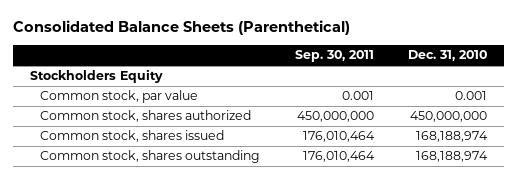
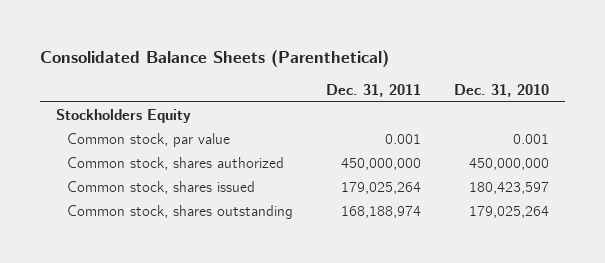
[294,50,374,63] Sep. 30, 2011 -> none
none -> [326,83,422,97] Dec. 31, 2011
[415,131,488,143] 168,188,974 -> [468,182,549,195] 180,423,597
[415,151,488,163] 168,188,974 -> [468,206,549,219] 179,025,264

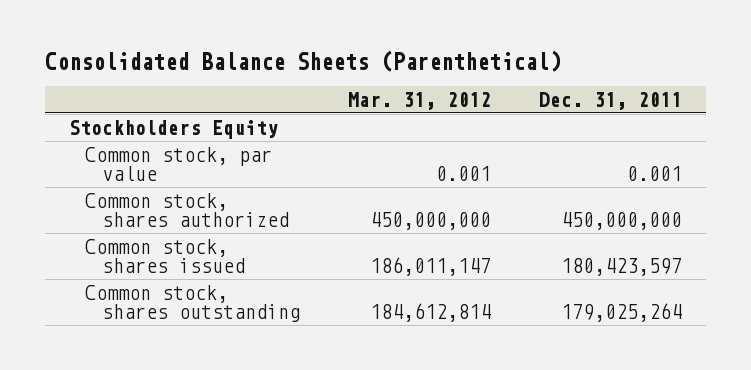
[453,83,549,97] Dec. 31, 2010 -> none
none -> [347,91,491,110] Mar. 31, 2012
[341,182,422,195] 179,025,264 -> [560,258,682,277] 180,423,597
[341,206,422,219] 168,188,974 -> [560,303,682,323] 179,025,264

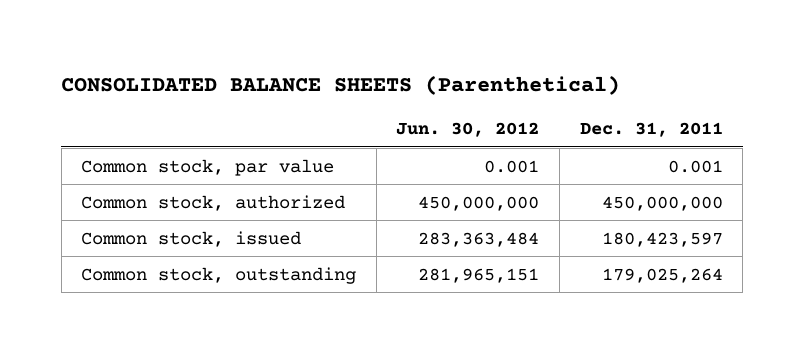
[44,49,561,72] Consolidated Balance Sheets (Parenthetical) -> [61,75,621,96] CONSOLIDATED BALANCE SHEETS (Parenthetical)
[347,91,491,110] Mar. 31, 2012 -> none
none -> [396,122,540,138] Jun. 30, 2012
[68,119,278,139] Stockholders Equity -> none
[85,192,289,228] Common stock, shares authorized -> [81,194,346,211] Common stock, authorized
[85,238,245,274] Common stock, shares issued -> [81,230,302,247] Common stock, issued
[85,284,300,323] Common stock, shares outstanding -> [81,266,357,284] Common stock, outstanding

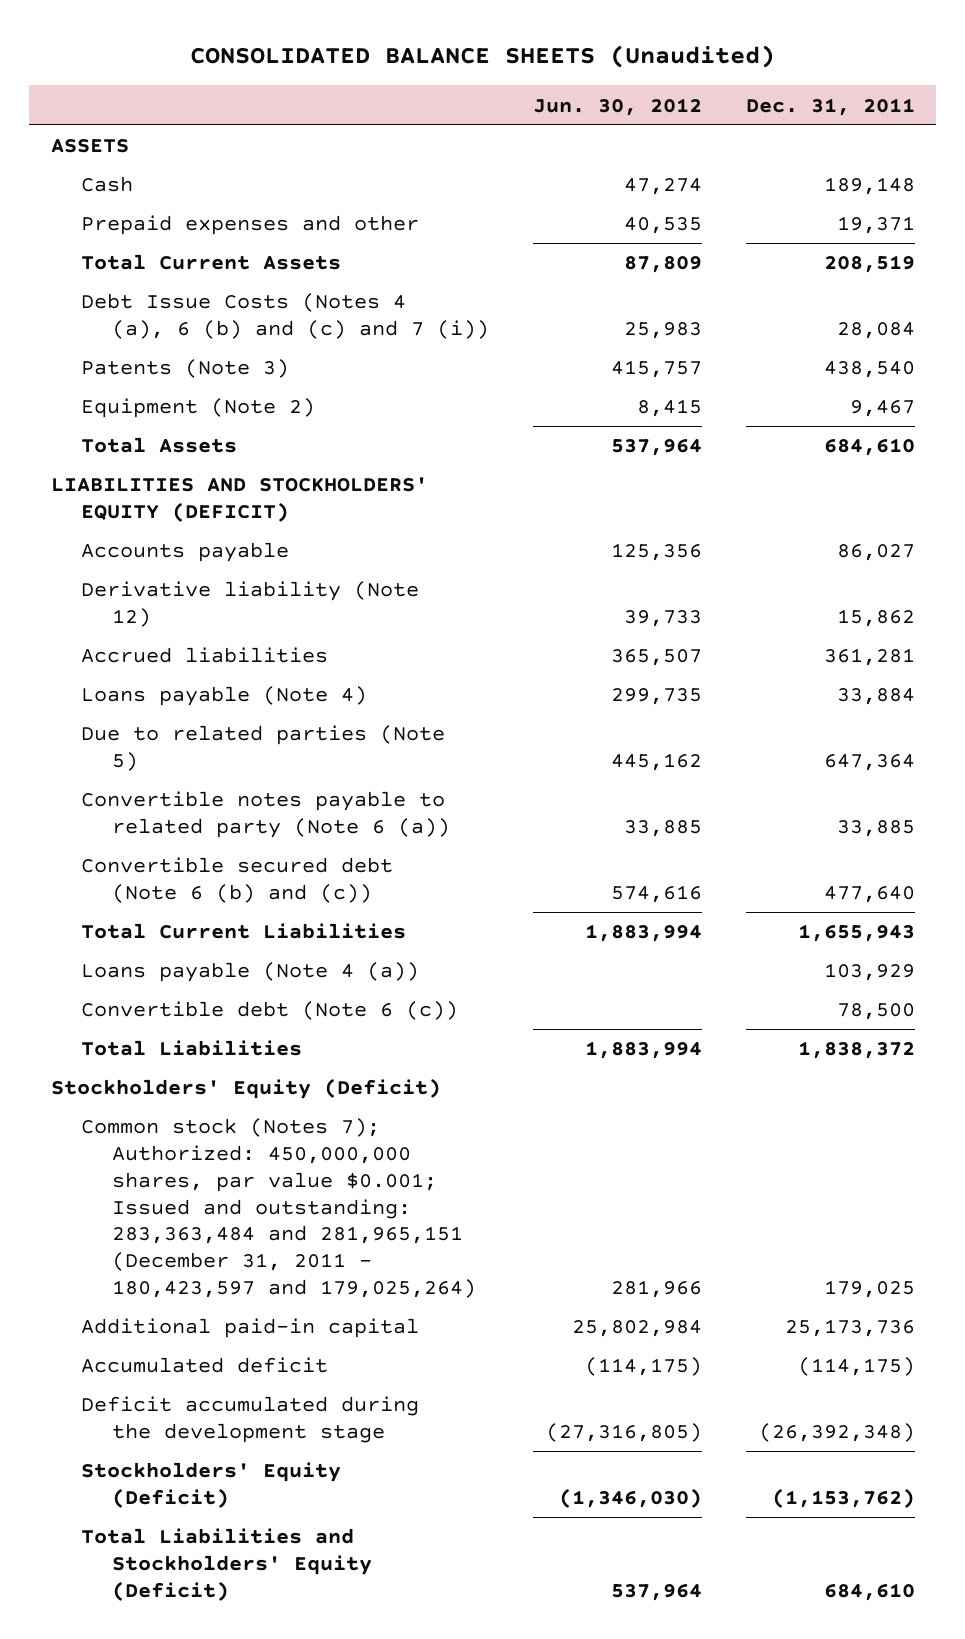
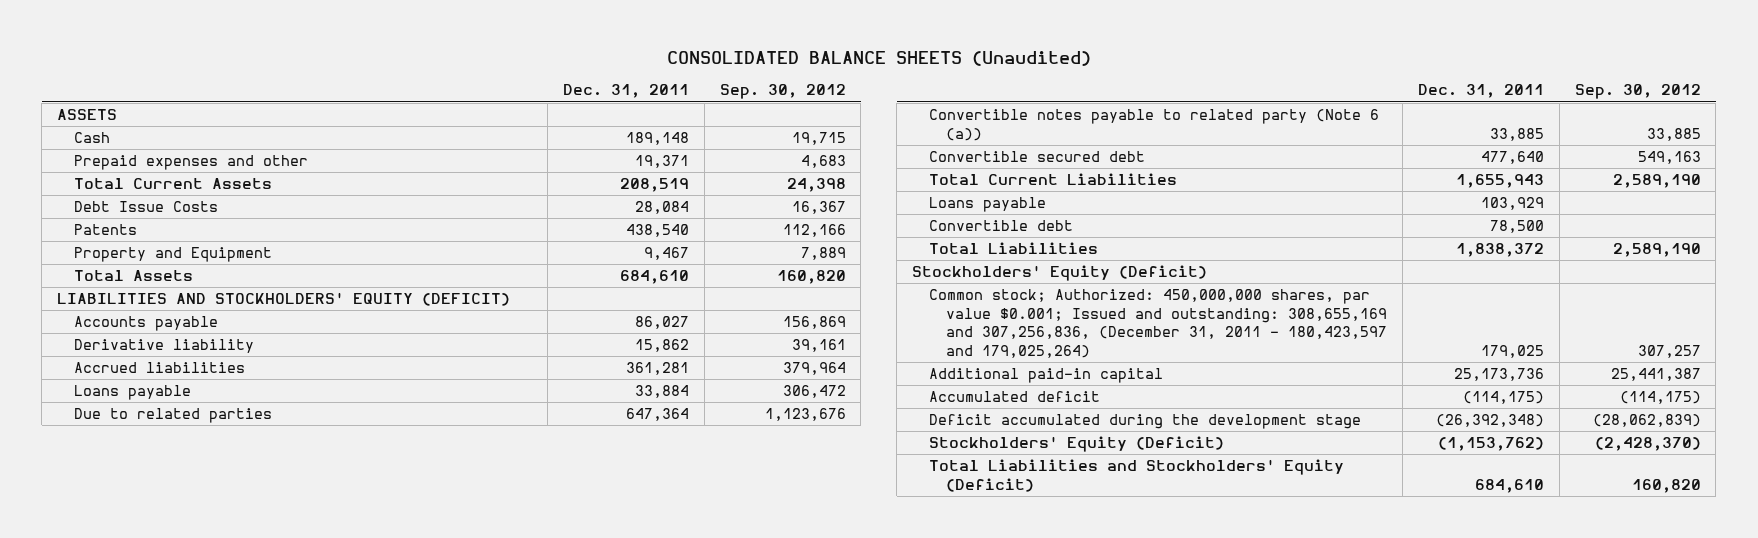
[532,97,702,116] Jun. 30, 2012 -> none
none -> [719,84,846,100] Sep. 30, 2012
[81,293,490,340] Debt Issue Costs (Notes 4 (a), 6 (b) and (c) and 7 (i)) -> [74,201,219,213] Debt Issue Costs
[81,359,290,379] Patents (Note 3) -> [74,224,138,236] Patents
[81,398,316,419] Equipment (Note 2) -> [74,247,273,263] Property and Equipment
[81,581,420,628] Derivative liability (Note 12) -> [74,339,255,354] Derivative liability
[81,686,368,707] Loans payable (Note 4) -> [74,385,192,401] Loans payable
[81,725,446,772] Due to related parties (Note 5) -> [74,408,273,424] Due to related parties
[81,857,394,904] Convertible secured debt (Note 6 (b) and (c)) -> [929,151,1146,163] Convertible secured debt
[81,962,420,983] Loans payable (Note 4 (a)) -> [929,197,1047,213] Loans payable
[81,1001,459,1021] Convertible debt (Note 6 (c)) -> [929,220,1074,232] Convertible debt
[81,1118,477,1299] Common stock (Notes 7); Authorized: 450,000,000 shares, par value $0.001; Issued and outstanding: 283,363,484 and 281,965,151 (December 31, 2011 - 180,423,597 and 179,025,264) -> [929,289,1388,358] Common stock; Authorized: 450,000,000 shares, par value $0.001; Issued and outstanding: 308,655,169 and 307,256,836, (December 31, 2011 - 180,423,597 and 179,025,264)

